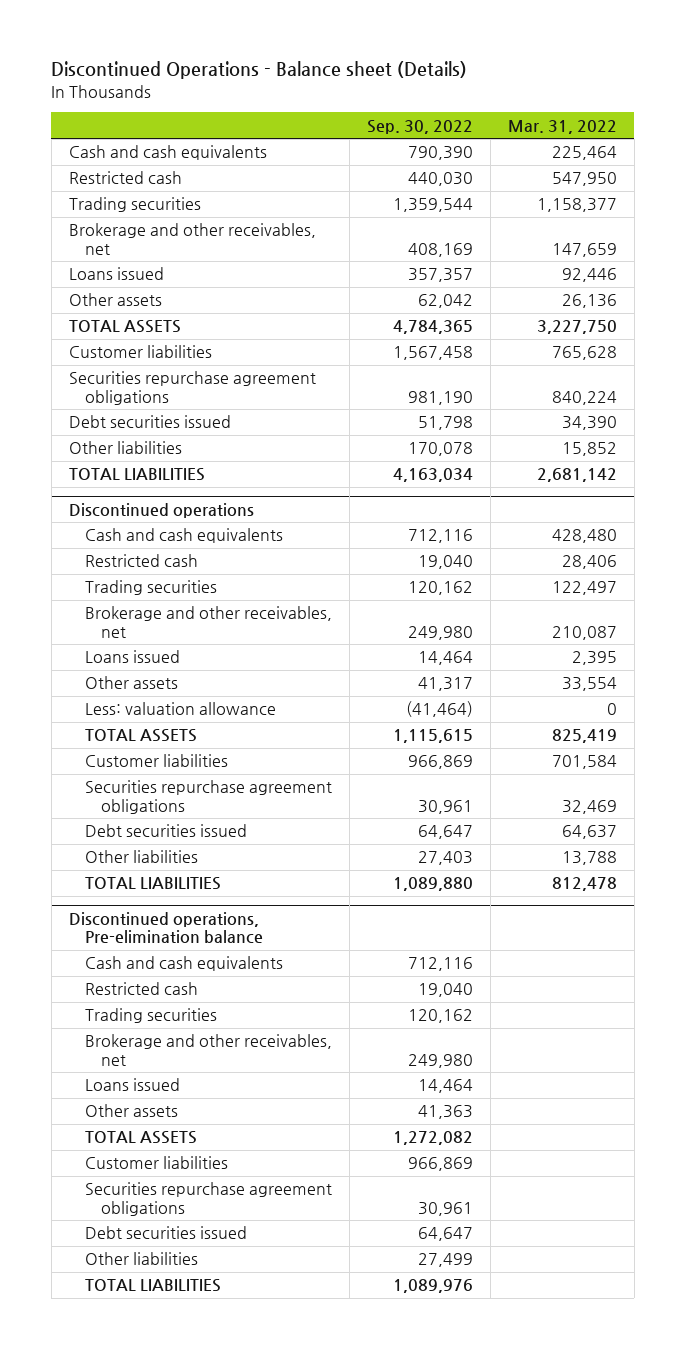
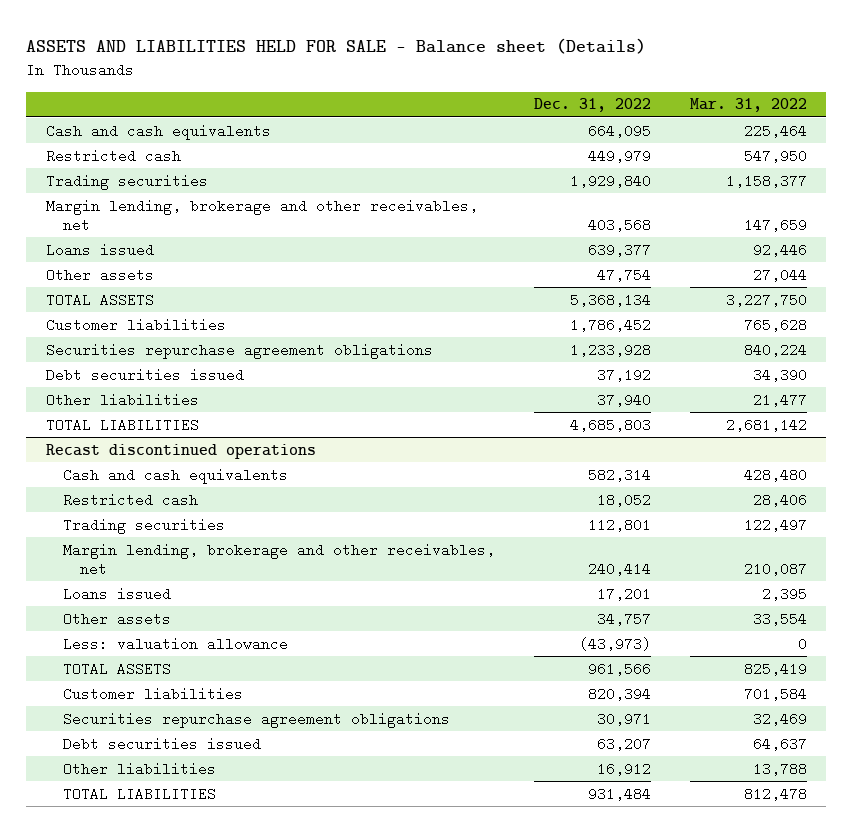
[51,61,468,80] Discontinued Operations - Balance sheet (Details) -> [26,38,647,55] ASSETS AND LIABILITIES HELD FOR SALE - Balance sheet (Details)
[366,119,473,134] Sep. 30, 2022 -> none
none -> [533,98,651,113] Dec. 31, 2022
[68,223,316,255] Brokerage and other receivables, net -> [45,198,478,232] Margin lending, brokerage and other receivables, net
[561,294,617,309] 26,136 -> [752,267,807,282] 27,044
[561,442,617,457] 15,852 -> [752,392,807,407] 21,477
[68,502,254,518] Discontinued operations -> [45,443,316,459] Recast discontinued operations
[84,606,332,638] Brokerage and other receivables, net -> [63,542,496,576] Margin lending, brokerage and other receivables, net
[68,911,263,945] Discontinued operations, Pre-elimination balance -> none
[84,956,283,972] Cash and cash equivalents -> none
[84,982,198,996] Restricted cash -> none
[84,1008,217,1024] Trading securities -> none
[84,1034,332,1066] Brokerage and other receivables, net -> none
[84,1078,180,1092] Loans issued -> none
[84,1104,178,1118] Other assets -> none
[84,1131,197,1145] TOTAL ASSETS -> none
[84,1156,228,1170] Customer liabilities -> none
[84,1182,332,1216] Securities repurchase agreement obligations -> none
[84,1226,247,1240] Debt securities issued -> none
[84,1252,198,1266] Other liabilities -> none
[84,1279,221,1293] TOTAL LIABILITIES -> none

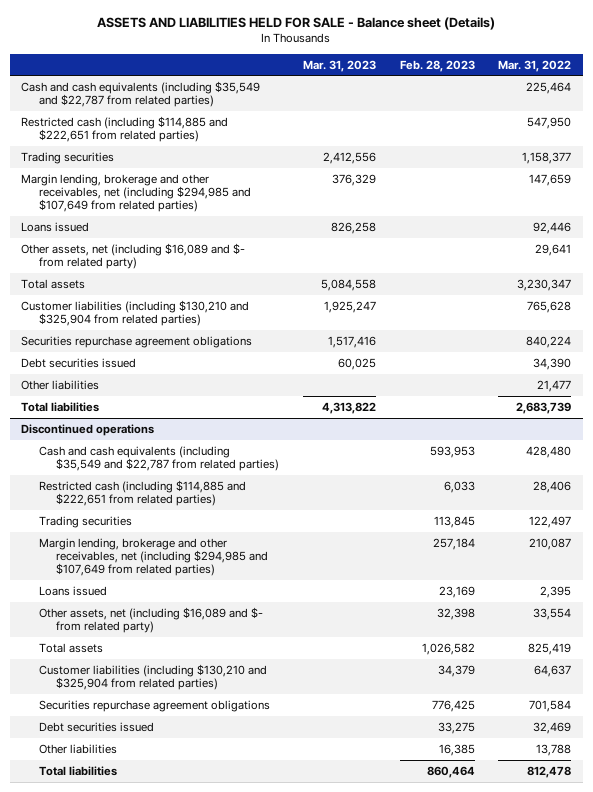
[533,98,651,113] Dec. 31, 2022 -> none
none -> [302,59,376,72] Mar. 31, 2023
none -> [399,59,475,72] Feb. 28, 2023
[45,123,271,140] Cash and cash equivalents -> [21,80,261,108] Cash and cash equivalents (including $35,549 and $22,787 from related parties)
[45,148,181,163] Restricted cash -> [21,115,229,143] Restricted cash (including $114,885 and $222,651 from related parties)
[45,198,478,232] Margin lending, brokerage and other receivables, net -> [21,173,251,213] Margin lending, brokerage and other receivables, net (including $294,985 and $107,649 from related parties)
[45,267,154,282] Other assets -> [21,242,246,270] Other assets, net (including $16,089 and $- from related party)
[752,267,807,282] 27,044 -> [535,243,572,256] 29,641
[45,292,154,307] TOTAL ASSETS -> [21,278,86,289] Total assets
[725,292,807,307] 3,227,750 -> [517,278,572,291] 3,230,347
[45,317,226,332] Customer liabilities -> [21,299,250,327] Customer liabilities (including $130,210 and $325,904 from related parties)
[45,417,199,432] TOTAL LIABILITIES -> [21,401,100,412] Total liabilities
[725,417,807,432] 2,681,142 -> [516,401,572,414] 2,683,739
[45,443,316,459] Recast discontinued operations -> [21,423,155,436] Discontinued operations
[63,467,289,484] Cash and cash equivalents -> [38,445,279,472] Cash and cash equivalents (including $35,549 and $22,787 from related parties)
[63,492,199,507] Restricted cash -> [38,479,246,507] Restricted cash (including $114,885 and $222,651 from related parties)
[63,542,496,576] Margin lending, brokerage and other receivables, net -> [38,537,268,577] Margin lending, brokerage and other receivables, net (including $294,985 and $107,649 from related parties)
[63,636,289,651] Less: valuation allowance -> none
[63,686,244,701] Customer liabilities -> none
[63,611,172,626] Other assets -> [38,606,263,634] Other assets, net (including $16,089 and $- from related party)
[63,661,172,676] TOTAL ASSETS -> [38,642,103,653] Total assets
none -> [38,663,267,691] Customer liabilities (including $130,210 and $325,904 from related parties)
[752,711,807,726] 32,469 -> [529,699,572,712] 701,584
[752,736,807,751] 64,637 -> [533,721,572,734] 32,469
[63,786,217,801] TOTAL LIABILITIES -> [38,765,117,776] Total liabilities

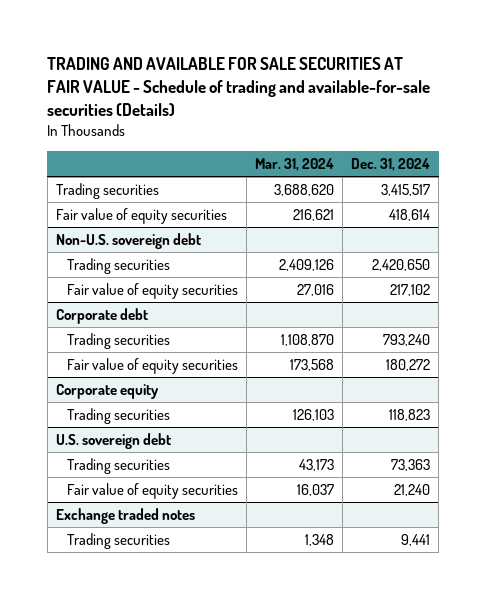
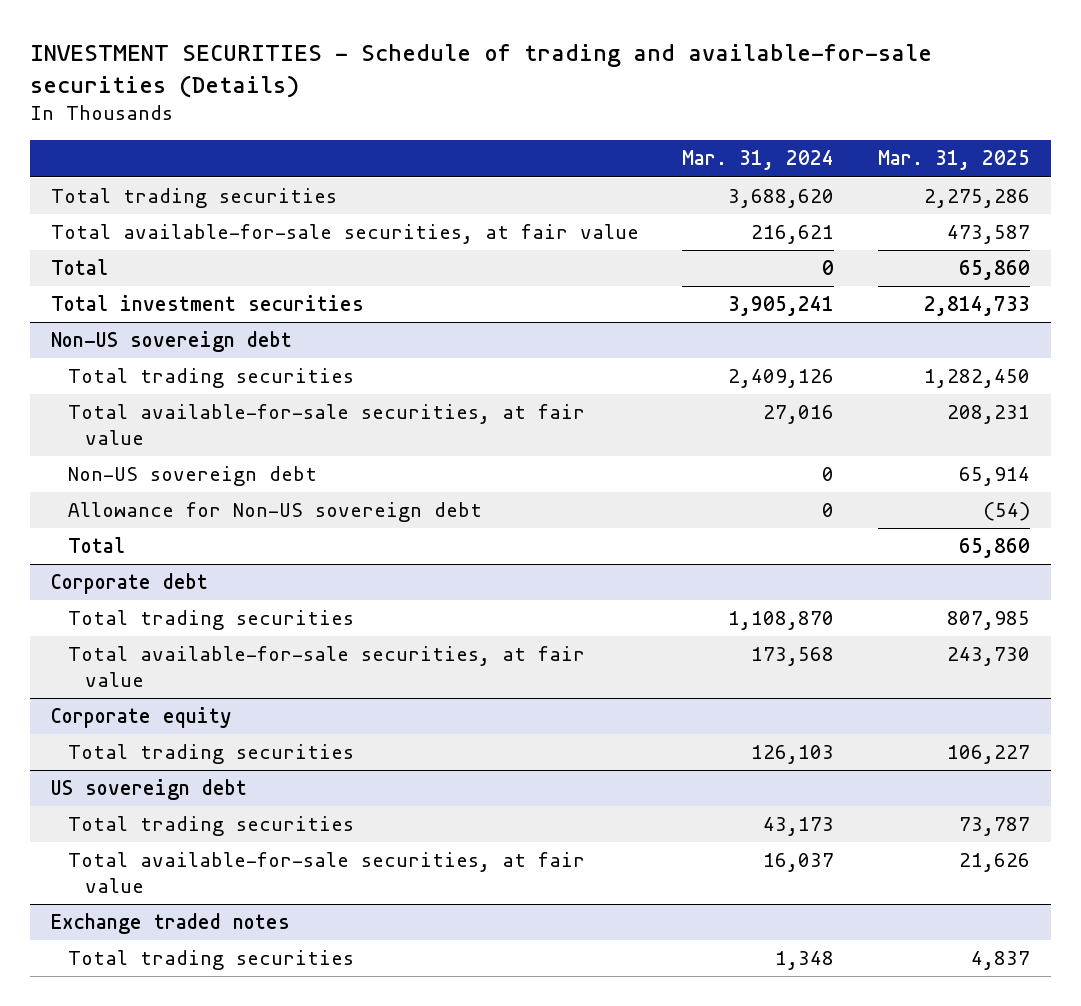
[47,57,431,117] TRADING AND AVAILABLE FOR SALE SECURITIES AT FAIR VALUE - Schedule of trading and available-for-sale securities (Details) -> [29,44,932,98] INVESTMENT SECURITIES - Schedule of trading and available-for-sale securities (Details)
[351,158,431,172] Dec. 31, 2024 -> none
none -> [877,150,1030,171] Mar. 31, 2025
[55,182,159,199] Trading securities -> [51,188,338,209] Total trading securities
[55,207,227,224] Fair value of equity securities -> [51,224,640,245] Total available-for-sale securities, at fair value
none -> [51,259,109,276] Total
none -> [51,295,365,312] Total investment securities
[55,232,201,249] Non-U.S. sovereign debt -> [51,331,293,353] Non-US sovereign debt
[67,257,171,274] Trading securities -> [67,368,354,389] Total trading securities
[67,282,239,299] Fair value of equity securities -> [67,404,585,445] Total available-for-sale securities, at fair value
none -> [67,466,317,487] Non-US sovereign debt
none -> [67,502,482,523] Allowance for Non-US sovereign debt
none -> [67,537,125,554] Total
[67,332,171,349] Trading securities -> [67,610,354,631] Total trading securities
[67,357,239,374] Fair value of equity securities -> [67,646,585,687] Total available-for-sale securities, at fair value
[67,407,171,424] Trading securities -> [67,744,354,765] Total trading securities
[55,432,171,449] U.S. sovereign debt -> [51,779,248,801] US sovereign debt
[67,457,171,474] Trading securities -> [67,816,354,837] Total trading securities
[67,482,239,499] Fair value of equity securities -> [67,852,585,893] Total available-for-sale securities, at fair value
[67,532,171,549] Trading securities -> [67,950,354,971] Total trading securities

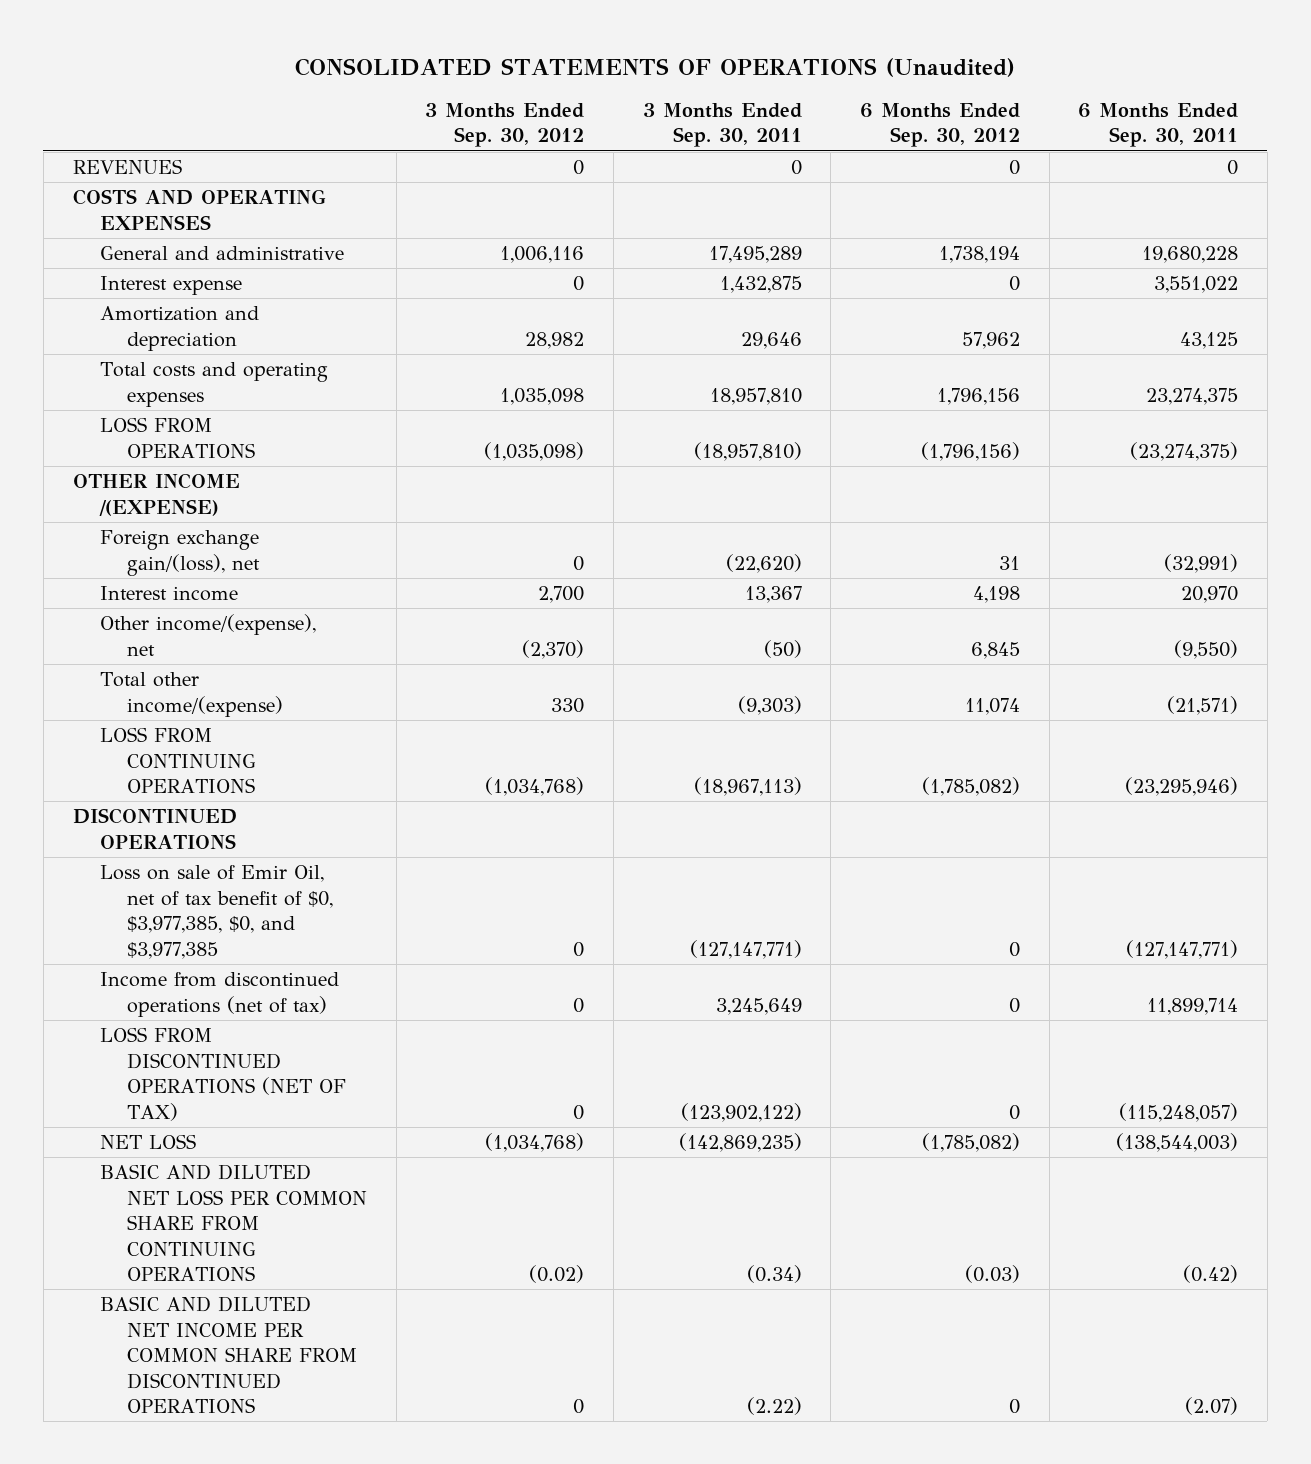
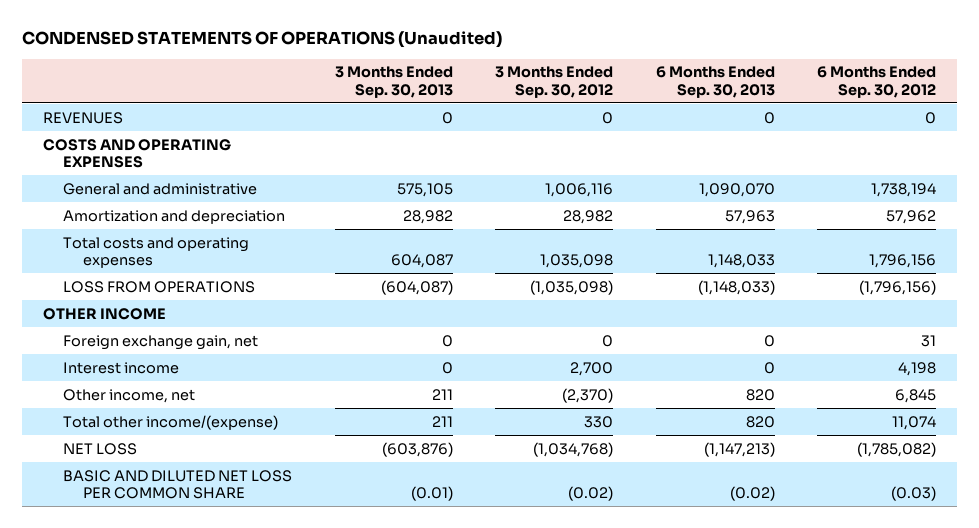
[295,57,1016,77] CONSOLIDATED STATEMENTS OF OPERATIONS (Unaudited) -> [21,31,502,49] CONDENSED STATEMENTS OF OPERATIONS (Unaudited)
[642,102,802,148] 3 Months Ended Sep. 30, 2011 -> none
[1078,102,1239,148] 6 Months Ended Sep. 30, 2011 -> none
none -> [334,66,453,98] 3 Months Ended Sep. 30, 2013
none -> [655,66,775,98] 6 Months Ended Sep. 30, 2013
[99,276,242,296] Interest expense -> none
[72,473,240,516] OTHER INCOME /(EXPENSE) -> [42,307,166,320] OTHER INCOME
[99,530,261,576] Foreign exchange gain/(loss), net -> [63,334,259,350] Foreign exchange gain, net
[99,614,316,656] Other income/(expense), net -> [63,388,196,403] Other income, net
[99,727,257,794] LOSS FROM CONTINUING OPERATIONS -> none
[72,808,237,849] DISCONTINUED OPERATIONS -> none
[99,865,334,959] Loss on sale of Emir Oil, net of tax benefit of $0, $3,977,385, $0, and $3,977,385 -> none
[99,972,339,1017] Income from discontinued operations (net of tax) -> none
[99,1027,347,1121] LOSS FROM DISCONTINUED OPERATIONS (NET OF TAX) -> none
[99,1296,358,1414] BASIC AND DILUTED NET INCOME PER COMMON SHARE FROM DISCONTINUED OPERATIONS -> none
[99,1164,368,1282] BASIC AND DILUTED NET LOSS PER COMMON SHARE FROM CONTINUING OPERATIONS -> [63,469,293,500] BASIC AND DILUTED NET LOSS PER COMMON SHARE

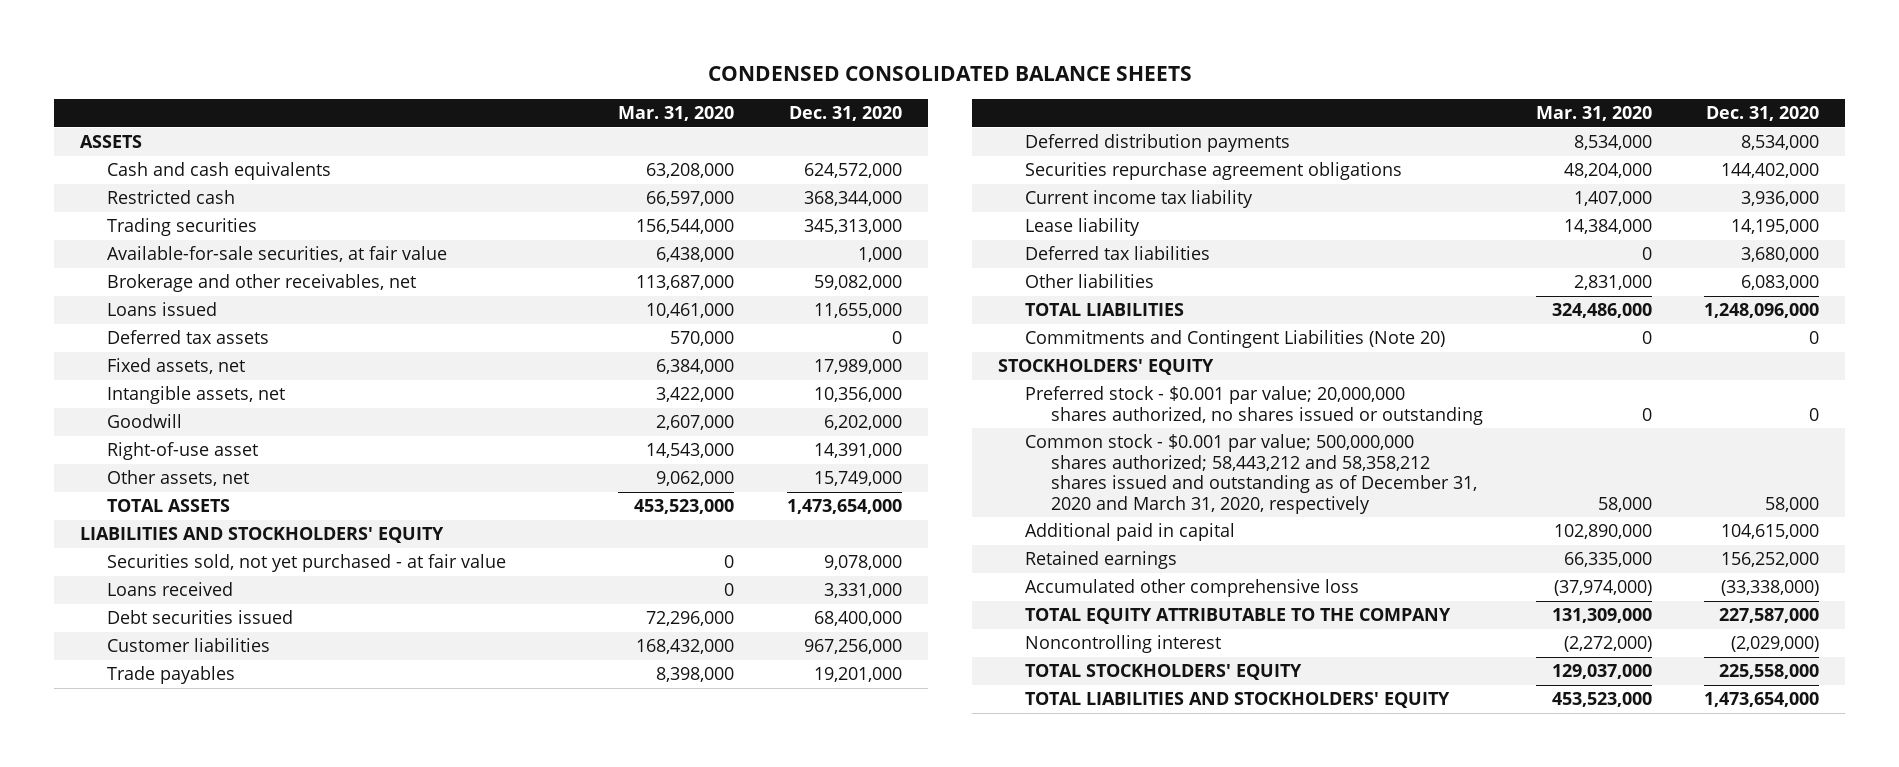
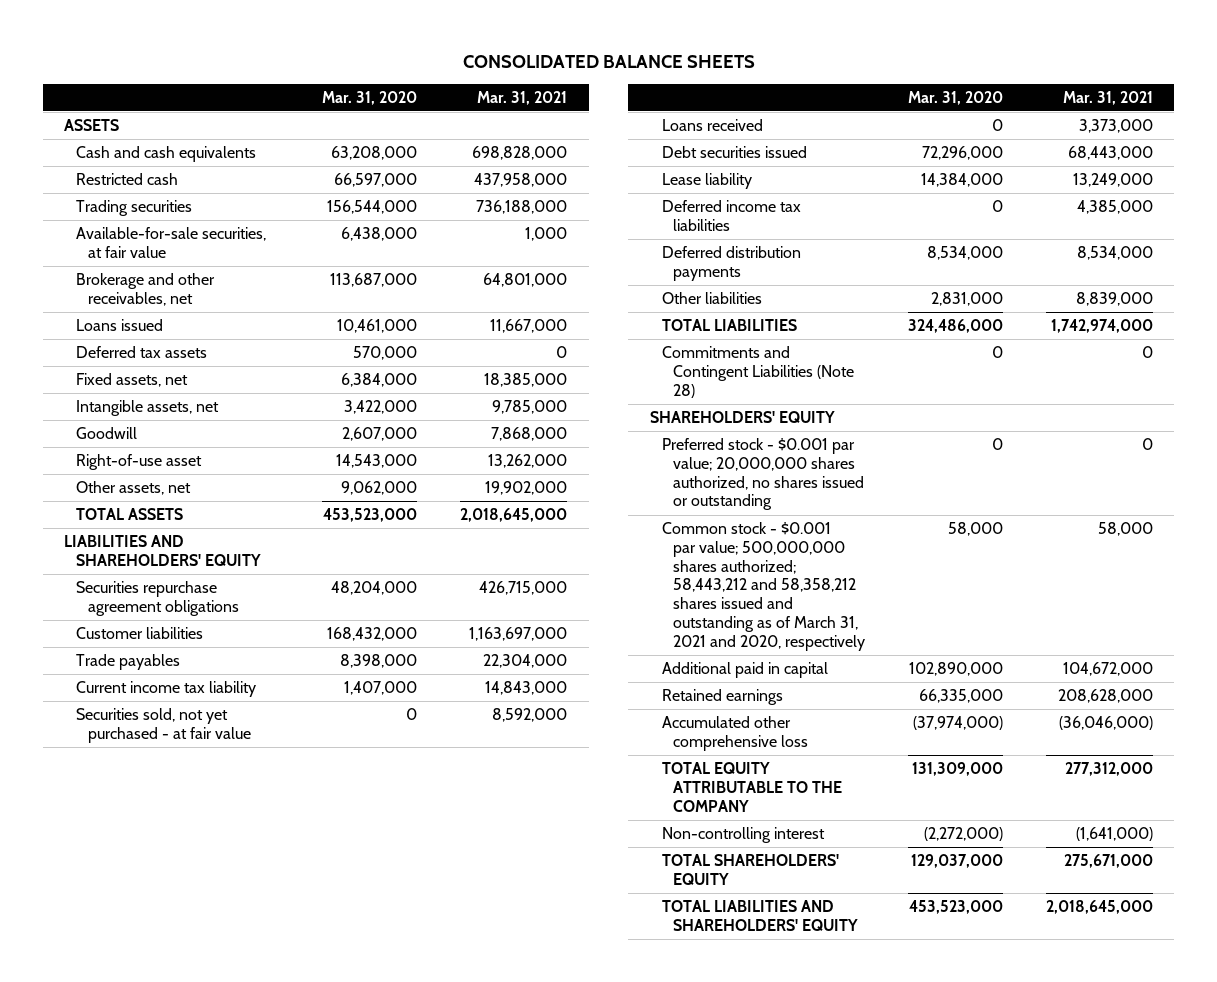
[707,66,1192,82] CONDENSED CONSOLIDATED BALANCE SHEETS -> [462,54,755,68] CONSOLIDATED BALANCE SHEETS
[788,106,902,122] Dec. 31, 2020 -> none
none -> [477,90,568,105] Mar. 31, 2021
[80,527,445,544] LIABILITIES AND STOCKHOLDERS' EQUITY -> [64,535,261,567] LIABILITIES AND SHAREHOLDERS' EQUITY
[1024,162,1402,181] Securities repurchase agreement obligations -> [75,581,239,617] Securities repurchase agreement obligations
[107,554,507,573] Securities sold, not yet purchased - at fair value -> [75,708,251,744] Securities sold, not yet purchased - at fair value
[107,582,234,597] Loans received -> [661,119,763,132] Loans received
[107,610,294,625] Debt securities issued -> [661,146,807,159] Debt securities issued
[1024,246,1210,261] Deferred tax liabilities -> [661,200,801,232] Deferred income tax liabilities
[1024,134,1290,153] Deferred distribution payments -> [661,246,801,282] Deferred distribution payments
[997,359,1214,376] STOCKHOLDERS' EQUITY -> none
[1024,330,1445,349] Commitments and Contingent Liabilities (Note 20) -> [661,346,855,398] Commitments and Contingent Liabilities (Note 28)
none -> [649,411,835,424] SHAREHOLDERS' EQUITY
[1024,434,1478,514] Common stock - $0.001 par value; 500,000,000 shares authorized; 58,443,212 and 58,358,212 shares issued and outstanding as of December 31, 2020 and March 31, 2020, respectively -> [661,522,866,651] Common stock - $0.001 par value; 500,000,000 shares authorized; 58,443,212 and 58,358,212 shares issued and outstanding as of March 31, 2021 and 2020, respectively
[1024,635,1221,654] Noncontrolling interest -> [661,827,825,844] Non-controlling interest
[1024,664,1302,681] TOTAL STOCKHOLDERS' EQUITY -> [661,854,839,886] TOTAL SHAREHOLDERS' EQUITY
[1024,692,1450,709] TOTAL LIABILITIES AND STOCKHOLDERS' EQUITY -> [661,900,859,932] TOTAL LIABILITIES AND SHAREHOLDERS' EQUITY

